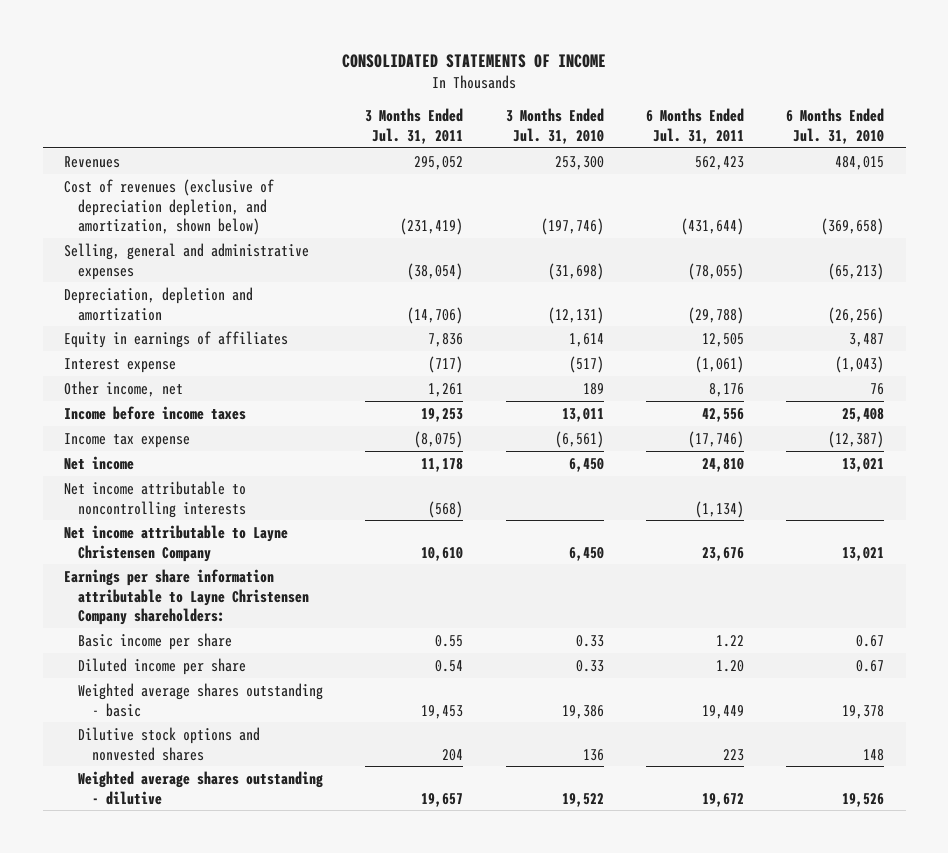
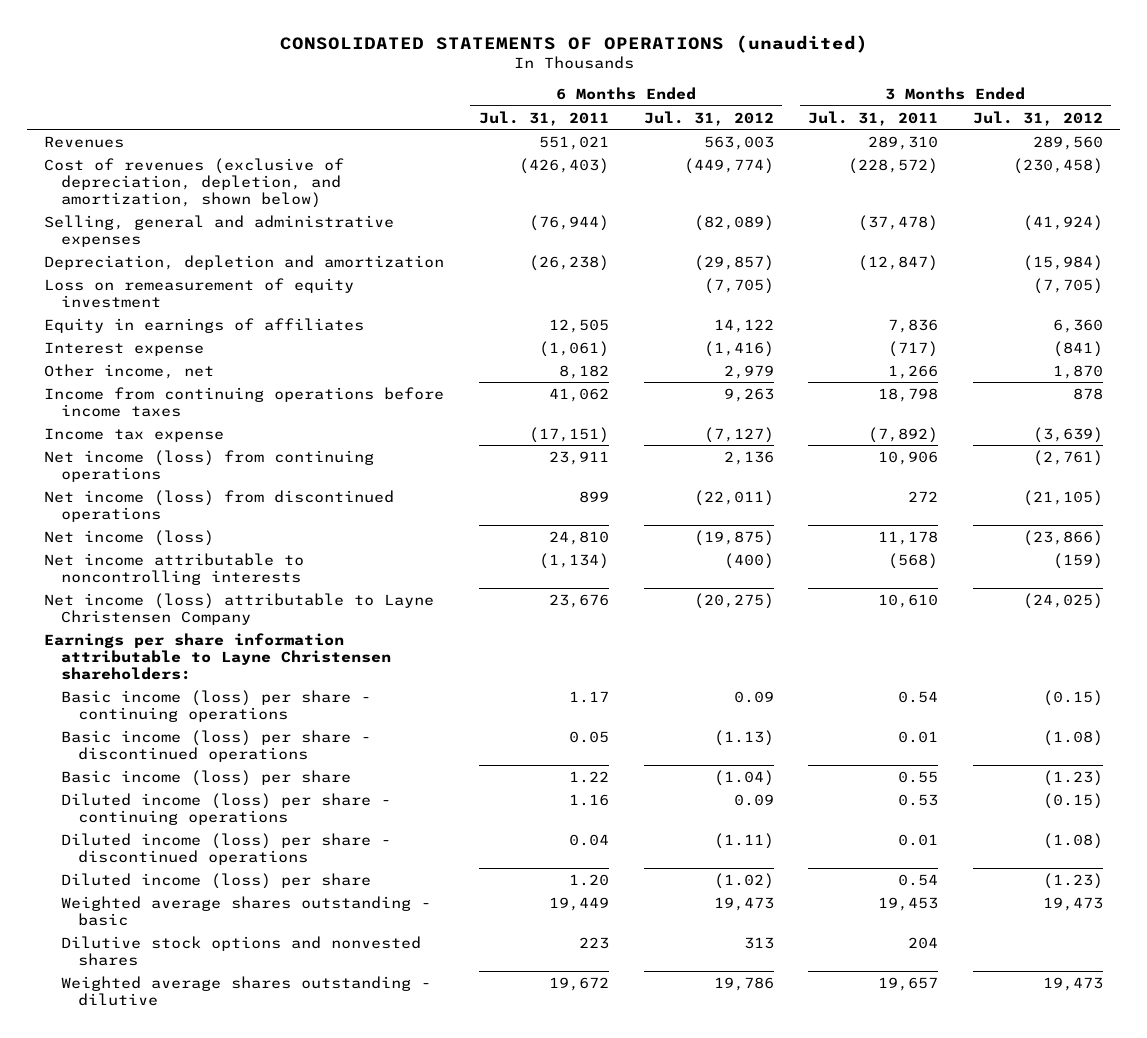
[342,53,607,68] CONSOLIDATED STATEMENTS OF INCOME -> [279,35,868,54] CONSOLIDATED STATEMENTS OF OPERATIONS (unaudited)
[505,108,604,144] 3 Months Ended Jul. 31, 2010 -> none
[786,108,885,144] 6 Months Ended Jul. 31, 2010 -> none
none -> [643,110,774,126] Jul. 31, 2012
none -> [972,110,1103,126] Jul. 31, 2012
[414,155,464,170] 295,052 -> [868,135,939,150] 289,310
[695,155,745,170] 562,423 -> [538,135,609,150] 551,021
[64,178,275,236] Cost of revenues (exclusive of depreciation depletion, and amortization, shown below) -> [44,157,345,208] Cost of revenues (exclusive of depreciation, depletion, and amortization, shown below)
[400,218,464,236] (231,419) -> [848,157,939,174] (228,572)
[681,218,745,236] (431,644) -> [518,157,609,174] (426,403)
[407,262,464,280] (38,054) -> [858,214,939,231] (37,478)
[688,262,745,280] (78,055) -> [528,214,609,231] (76,944)
[407,306,464,324] (14,706) -> [858,254,939,271] (12,847)
[688,306,745,324] (29,788) -> [528,254,609,271] (26,238)
none -> [44,277,355,308] Loss on remeasurement of equity investment
[428,382,464,397] 1,261 -> [888,364,939,379] 1,266
[709,382,745,397] 8,176 -> [558,364,609,379] 8,182
[64,405,247,420] Income before income taxes -> [44,386,445,417] Income from continuing operations before income taxes
[421,407,464,422] 19,253 -> [878,387,939,402] 18,798
[702,407,745,422] 42,556 -> [548,387,609,402] 41,062
[414,430,464,448] (8,075) -> [868,426,939,443] (7,892)
[688,430,745,448] (17,746) -> [528,426,609,443] (17,151)
none -> [44,449,375,482] Net income (loss) from continuing operations
none -> [44,489,395,522] Net income (loss) from discontinued operations
[64,455,135,470] Net income -> [44,529,215,546] Net income (loss)
[64,524,289,562] Net income attributable to Layne Christensen Company -> [44,592,435,625] Net income (loss) attributable to Layne Christensen Company
[64,568,309,626] Earnings per share information attributable to Layne Christensen Company shareholders: -> [44,632,391,680] Earnings per share information attributable to Layne Christensen shareholders:
none -> [60,689,371,722] Basic income (loss) per share - continuing operations
none -> [60,729,371,762] Basic income (loss) per share - discontinued operations
[77,632,232,650] Basic income per share -> [60,769,351,786] Basic income (loss) per share
none -> [60,792,391,825] Diluted income (loss) per share - continuing operations
none -> [60,832,391,865] Diluted income (loss) per share - discontinued operations
[77,657,246,675] Diluted income per share -> [60,872,371,889] Diluted income (loss) per share

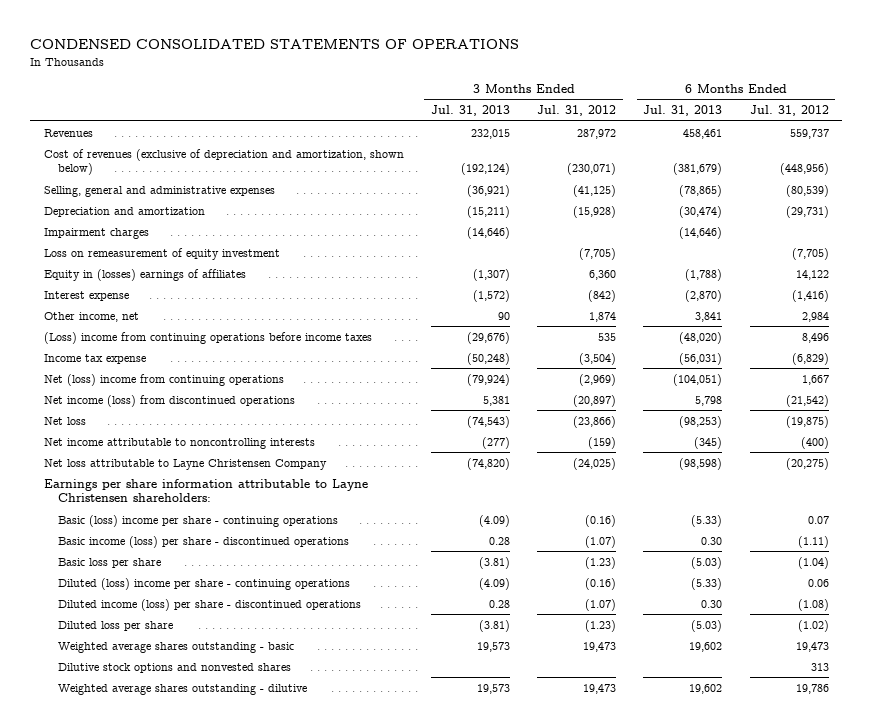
[279,35,868,54] CONSOLIDATED STATEMENTS OF OPERATIONS (unaudited) -> [30,39,520,50] CONDENSED CONSOLIDATED STATEMENTS OF OPERATIONS
[478,110,609,126] Jul. 31, 2011 -> none
[808,110,939,126] Jul. 31, 2011 -> none
none -> [431,105,511,117] Jul. 31, 2013
none -> [643,105,723,117] Jul. 31, 2013
[703,135,774,150] 563,003 -> [789,128,829,139] 559,737
[1032,135,1103,150] 289,560 -> [577,128,617,139] 287,972
[44,157,345,208] Cost of revenues (exclusive of depreciation, depletion, and amortization, shown below) -> [43,148,404,176] Cost of revenues (exclusive of depreciation and amortization, shown below)
[683,157,774,174] (449,774) -> [779,163,829,176] (448,956)
[1012,157,1103,174] (230,458) -> [567,163,617,176] (230,071)
[693,214,774,231] (82,089) -> [785,184,829,197] (80,539)
[1022,214,1103,231] (41,924) -> [573,184,617,197] (41,125)
[44,254,445,270] Depreciation, depletion and amortization -> [43,206,205,217] Depreciation and amortization
[693,254,774,271] (29,857) -> [785,205,829,218] (29,731)
[1022,254,1103,271] (15,984) -> [573,205,617,218] (15,928)
none -> [43,227,149,239] Impairment charges
[44,317,365,333] Equity in earnings of affiliates -> [43,268,246,281] Equity in (losses) earnings of affiliates
[1052,340,1103,357] (841) -> [588,289,617,302] (842)
[723,364,774,379] 2,979 -> [801,311,829,322] 2,984
[1052,364,1103,379] 1,870 -> [589,311,617,322] 1,874
[44,386,445,417] Income from continuing operations before income taxes -> [43,331,372,344] (Loss) income from continuing operations before income taxes
[723,387,774,402] 9,263 -> [801,332,829,343] 8,496
[1072,387,1103,400] 878 -> [598,332,617,341] 535
[703,426,774,443] (7,127) -> [791,352,829,365] (6,829)
[1032,426,1103,443] (3,639) -> [579,352,617,365] (3,504)
[44,449,375,482] Net income (loss) from continuing operations -> [43,373,284,386] Net (loss) income from continuing operations
[723,450,774,465] 2,136 -> [801,374,829,385] 1,667
[1032,449,1103,466] (2,761) -> [579,373,617,386] (2,969)
[693,489,774,506] (22,011) -> [785,394,829,407] (21,542)
[1022,489,1103,506] (21,105) -> [573,394,617,407] (20,897)
[44,529,215,546] Net income (loss) -> [43,416,86,425] Net loss
[44,592,435,625] Net income (loss) attributable to Layne Christensen Company -> [43,458,327,470] Net loss attributable to Layne Christensen Company
[60,689,371,722] Basic income (loss) per share - continuing operations -> [58,514,339,527] Basic (loss) income per share - continuing operations
[733,690,774,703] 0.09 -> [807,515,829,524] 0.07
[1042,689,1103,706] (0.15) -> [585,514,617,527] (0.16)
[713,729,774,746] (1.13) -> [797,535,829,548] (1.11)
[1042,729,1103,746] (1.08) -> [585,535,617,548] (1.07)
[60,769,351,786] Basic income (loss) per share -> [58,557,162,568] Basic loss per share
[60,792,391,825] Diluted income (loss) per share - continuing operations -> [58,577,351,590] Diluted (loss) income per share - continuing operations
[733,793,774,806] 0.09 -> [807,578,829,587] 0.06
[1042,792,1103,809] (0.15) -> [585,577,617,590] (0.16)
[713,832,774,849] (1.11) -> [797,598,829,611] (1.08)
[1042,832,1103,849] (1.08) -> [585,598,617,611] (1.07)
[60,872,371,889] Diluted income (loss) per share -> [58,620,174,631] Diluted loss per share

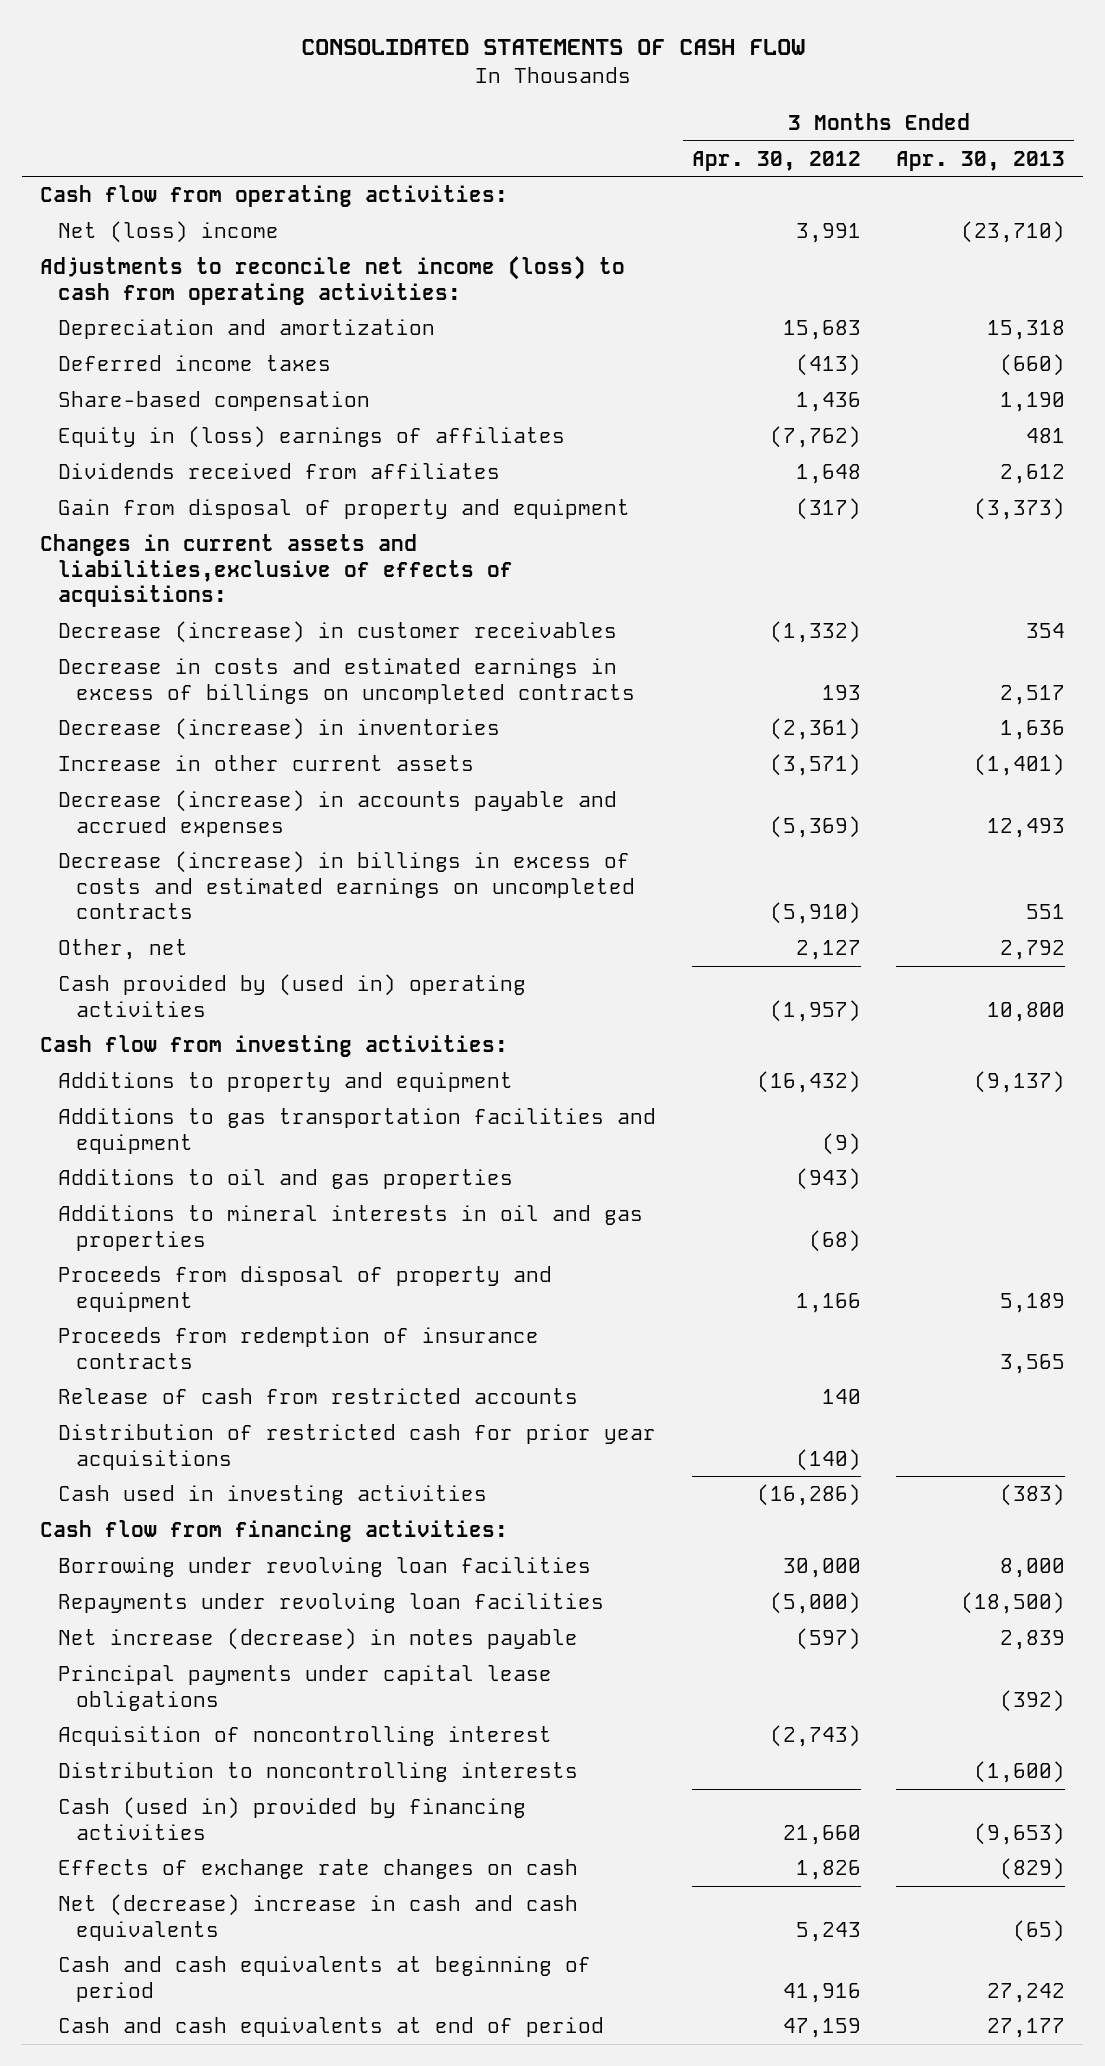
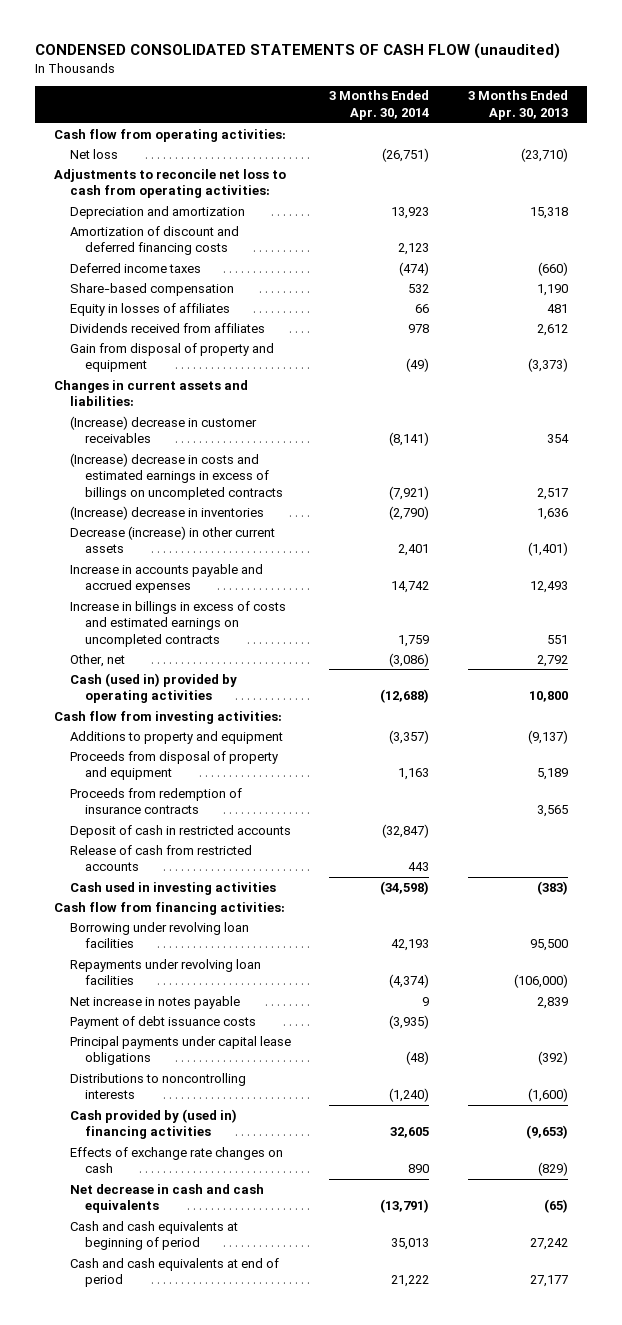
[300,38,805,55] CONSOLIDATED STATEMENTS OF CASH FLOW -> [34,43,560,60] CONDENSED CONSOLIDATED STATEMENTS OF CASH FLOW (unaudited)
[691,150,861,171] Apr. 30, 2012 -> none
none -> [329,90,430,121] 3 Months Ended Apr. 30, 2014
[57,221,279,244] Net (loss) income -> [69,148,118,159] Net loss
[39,256,625,305] Adjustments to reconcile net income (loss) to cash from operating activities: -> [54,168,287,199] Adjustments to reconcile net loss to cash from operating activities:
none -> [69,225,239,256] Amortization of discount and deferred financing costs
[57,426,565,449] Equity in (loss) earnings of affiliates -> [69,302,230,316] Equity in losses of affiliates
[39,534,513,608] Changes in current assets and liabilities,exclusive of effects of acquisitions: -> [54,379,249,407] Changes in current assets and liabilities:
[57,621,617,644] Decrease (increase) in customer receivables -> [69,415,257,444] (Increase) decrease in customer receivables
[57,658,635,704] Decrease in costs and estimated earnings in excess of billings on uncompleted contracts -> [69,452,284,501] (Increase) decrease in costs and estimated earnings in excess of billings on uncompleted contracts
[57,718,500,741] Decrease (increase) in inventories -> [69,505,264,520] (Increase) decrease in inventories
[57,755,474,772] Increase in other current assets -> [69,525,275,554] Decrease (increase) in other current assets
[57,790,617,837] Decrease (increase) in accounts payable and accrued expenses -> [69,563,263,594] Increase in accounts payable and accrued expenses
[57,851,635,920] Decrease (increase) in billings in excess of costs and estimated earnings on uncompleted contracts -> [69,600,286,648] Increase in billings in excess of costs and estimated earnings on uncompleted contracts
[57,974,526,1017] Cash provided by (used in) operating activities -> [69,672,237,704] Cash (used in) provided by operating activities
[57,1108,656,1154] Additions to gas transportation facilities and equipment -> none
[57,1169,513,1190] Additions to oil and gas properties -> none
[57,1205,643,1251] Additions to mineral interests in oil and gas properties -> none
none -> [69,824,291,838] Deposit of cash in restricted accounts
[57,1424,656,1470] Distribution of restricted cash for prior year acquisitions -> none
[1000,1558,1066,1579] 8,000 -> [529,939,568,952] 95,500
[961,1592,1066,1615] (18,500) -> [513,974,568,989] (106,000)
[57,1628,578,1651] Net increase (decrease) in notes payable -> [69,995,240,1009] Net increase in notes payable
none -> [69,1015,256,1029] Payment of debt issuance costs
[57,1726,552,1747] Acquisition of noncontrolling interest -> none
[57,1762,578,1783] Distribution to noncontrolling interests -> [69,1072,246,1100] Distributions to noncontrolling interests
[57,1797,526,1840] Cash (used in) provided by financing activities -> [69,1108,237,1140] Cash provided by (used in) financing activities
[57,1894,578,1941] Net (decrease) increase in cash and cash equivalents -> [69,1183,264,1214] Net decrease in cash and cash equivalents

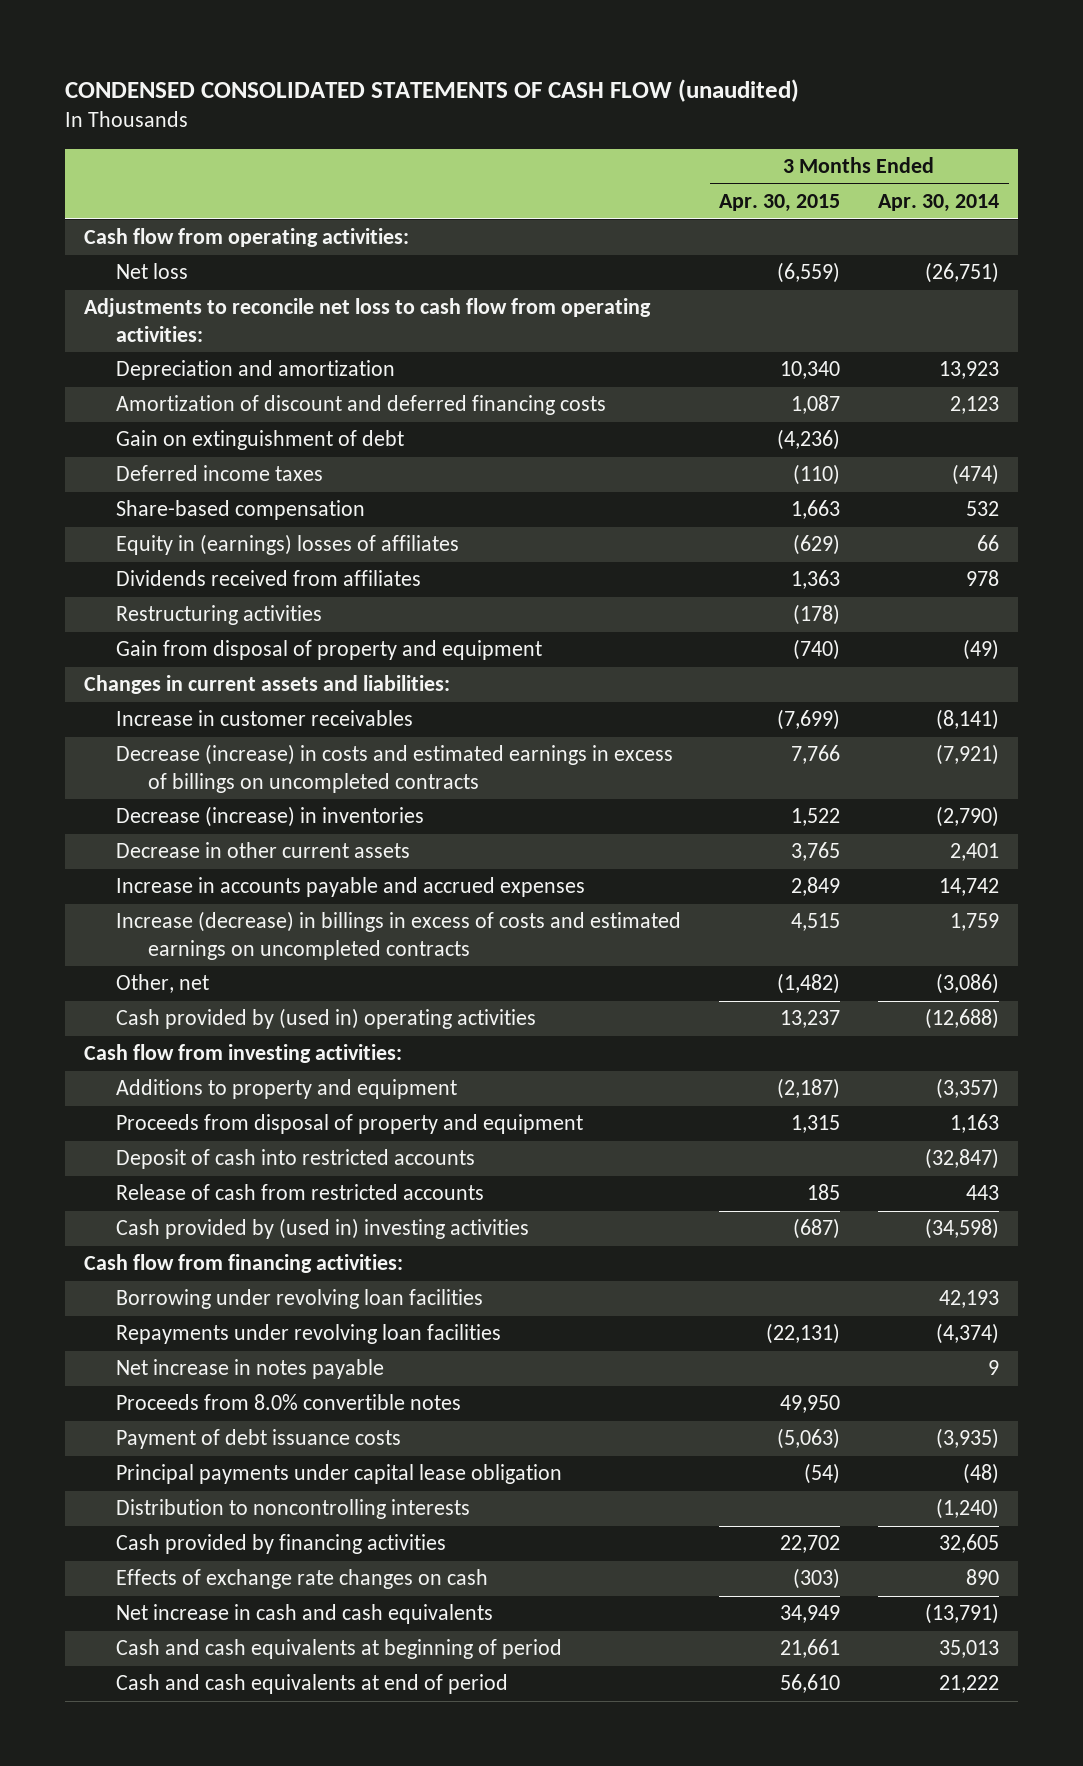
[467,90,568,121] 3 Months Ended Apr. 30, 2013 -> none
none -> [719,194,841,213] Apr. 30, 2015
[54,168,287,199] Adjustments to reconcile net loss to cash from operating activities: -> [83,298,651,342] Adjustments to reconcile net loss to cash flow from operating activities:
none -> [115,430,404,451] Gain on extinguishment of debt
[69,302,230,316] Equity in losses of affiliates -> [115,534,459,556] Equity in (earnings) losses of affiliates
none -> [115,605,322,626] Restructuring activities
[69,415,257,444] (Increase) decrease in customer receivables -> [115,710,413,727] Increase in customer receivables
[69,452,284,501] (Increase) decrease in costs and estimated earnings in excess of billings on uncompleted contracts -> [115,744,673,793] Decrease (increase) in costs and estimated earnings in excess of billings on uncompleted contracts
[69,505,264,520] (Increase) decrease in inventories -> [115,806,424,828] Decrease (increase) in inventories
[69,525,275,554] Decrease (increase) in other current assets -> [115,842,410,859] Decrease in other current assets
[69,600,286,648] Increase in billings in excess of costs and estimated earnings on uncompleted contracts -> [115,911,681,960] Increase (decrease) in billings in excess of costs and estimated earnings on uncompleted contracts
[69,672,237,704] Cash (used in) provided by operating activities -> [115,1008,536,1030] Cash provided by (used in) operating activities
[69,787,242,815] Proceeds from redemption of insurance contracts -> none
[69,824,291,838] Deposit of cash in restricted accounts -> [115,1149,475,1170] Deposit of cash into restricted accounts
[69,881,276,895] Cash used in investing activities -> [115,1218,529,1240] Cash provided by (used in) investing activities
none -> [115,1394,461,1411] Proceeds from 8.0% convertible notes
[69,1035,291,1066] Principal payments under capital lease obligations -> [115,1464,562,1485] Principal payments under capital lease obligation
[69,1072,246,1100] Distributions to noncontrolling interests -> [115,1499,470,1520] Distribution to noncontrolling interests
[69,1108,237,1140] Cash provided by (used in) financing activities -> [115,1534,446,1555] Cash provided by financing activities
[69,1183,264,1214] Net decrease in cash and cash equivalents -> [115,1604,493,1625] Net increase in cash and cash equivalents

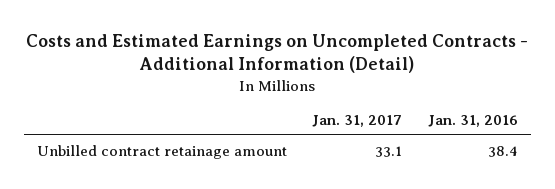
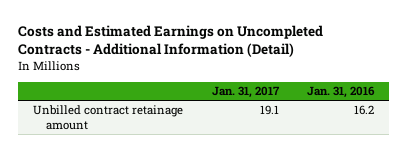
[375,145,403,157] 33.1 -> [259,105,279,116] 19.1
[488,145,519,157] 38.4 -> [354,105,375,116] 16.2

